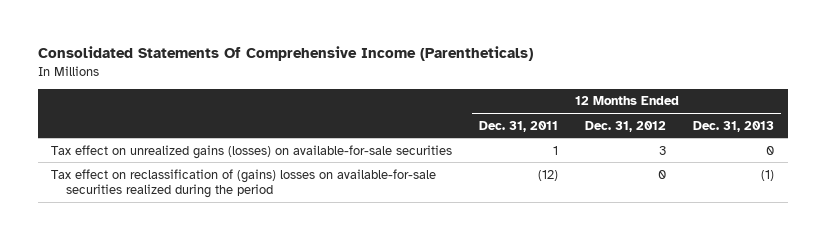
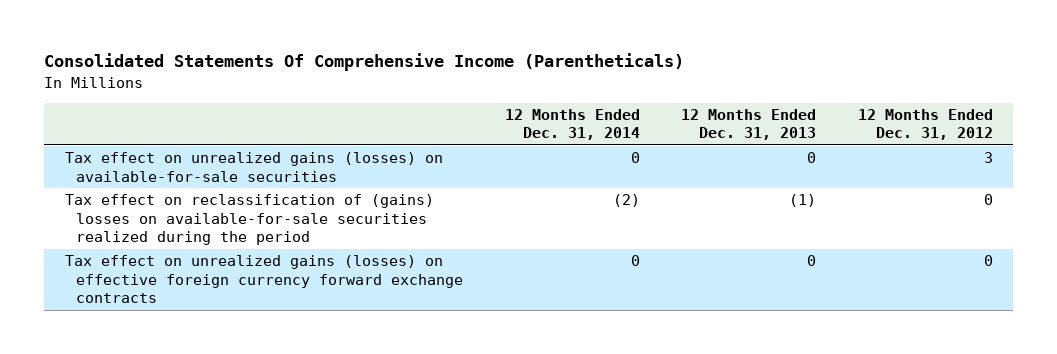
[479,120,559,132] Dec. 31, 2011 -> none
none -> [504,108,640,141] 12 Months Ended Dec. 31, 2014
none -> [64,255,464,304] Tax effect on unrealized gains (losses) on effective foreign currency forward exchange contracts

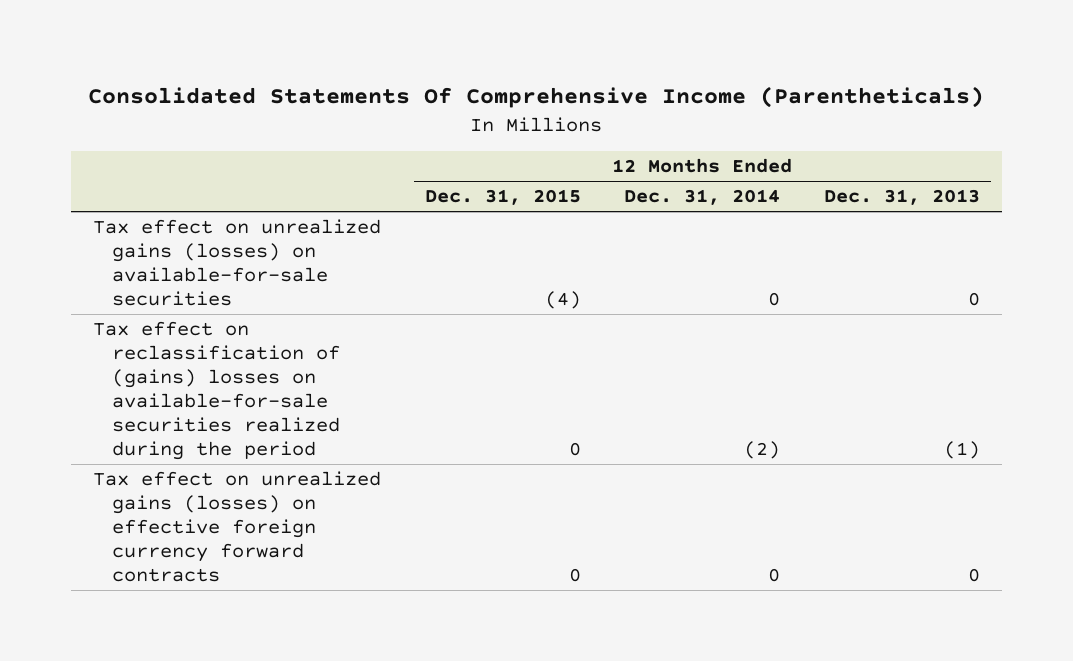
[857,108,993,141] 12 Months Ended Dec. 31, 2012 -> none
none -> [424,189,581,206] Dec. 31, 2015
[64,255,464,304] Tax effect on unrealized gains (losses) on effective foreign currency forward exchange contracts -> [92,471,381,583] Tax effect on unrealized gains (losses) on effective foreign currency forward contracts

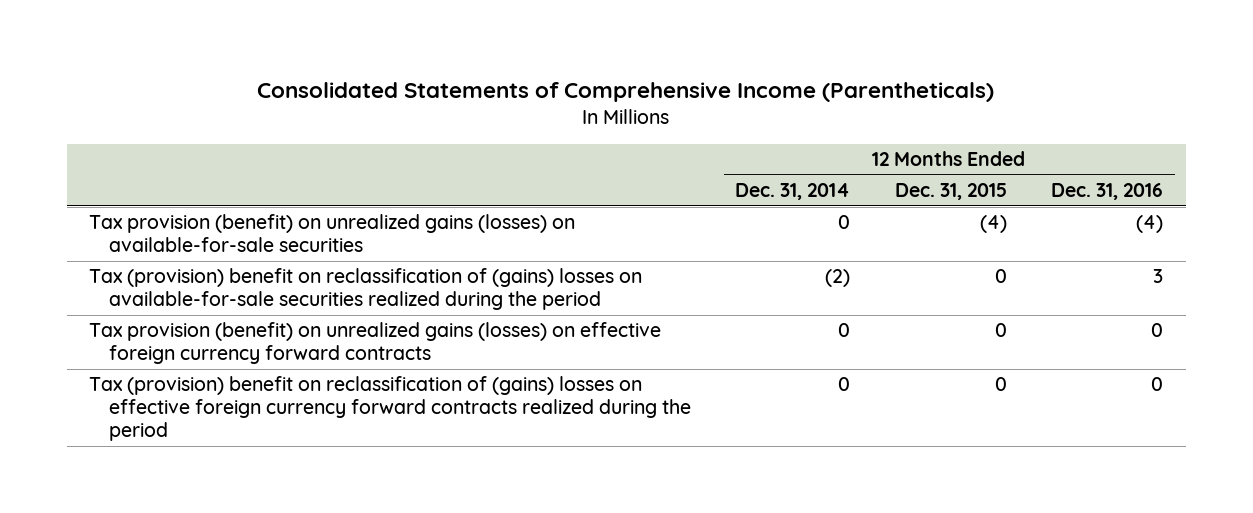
[88,85,985,108] Consolidated Statements Of Comprehensive Income (Parentheticals) -> [257,81,995,102] Consolidated Statements of Comprehensive Income (Parentheticals)
[823,189,980,206] Dec. 31, 2013 -> none
none -> [1051,183,1164,201] Dec. 31, 2016
[92,219,381,307] Tax effect on unrealized gains (losses) on available-for-sale securities -> [89,214,576,253] Tax provision (benefit) on unrealized gains (losses) on available-for-sale securities
[92,321,340,461] Tax effect on reclassification of (gains) losses on available-for-sale securities realized during the period -> [89,268,643,311] Tax (provision) benefit on reclassification of (gains) losses on available-for-sale securities realized during the period
[92,471,381,583] Tax effect on unrealized gains (losses) on effective foreign currency forward contracts -> [89,322,662,365] Tax provision (benefit) on unrealized gains (losses) on effective foreign currency forward contracts
none -> [89,376,691,442] Tax (provision) benefit on reclassification of (gains) losses on effective foreign currency forward contracts realized during the period

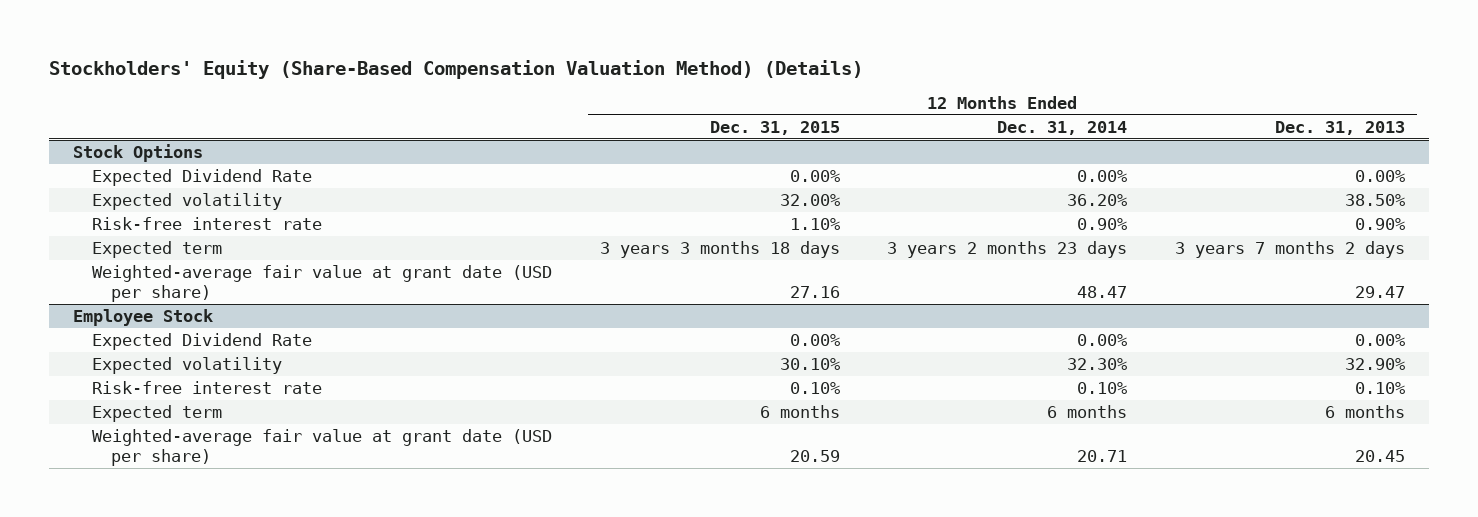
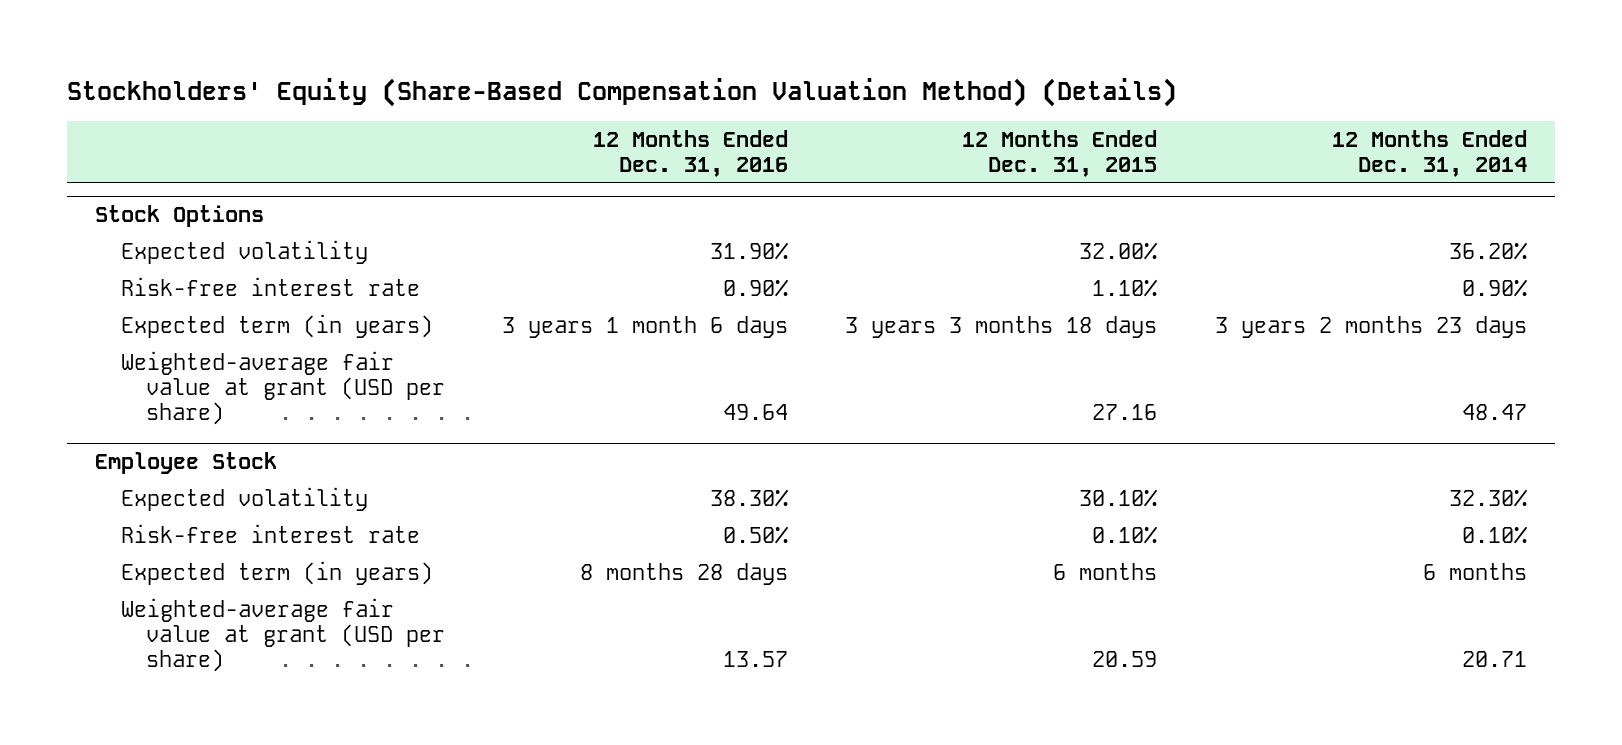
[1275,120,1406,135] Dec. 31, 2013 -> none
none -> [593,129,789,178] 12 Months Ended Dec. 31, 2016
[92,168,313,186] Expected Dividend Rate -> none
[92,240,223,258] Expected term -> [120,313,433,338] Expected term (in years)
[92,264,553,302] Weighted-average fair value at grant date (USD per share) -> [120,350,446,426] Weighted-average fair value at grant (USD per share)
[92,332,313,350] Expected Dividend Rate -> none
[92,404,223,422] Expected term -> [120,560,433,585] Expected term (in years)
[92,428,553,466] Weighted-average fair value at grant date (USD per share) -> [120,597,446,673] Weighted-average fair value at grant (USD per share)

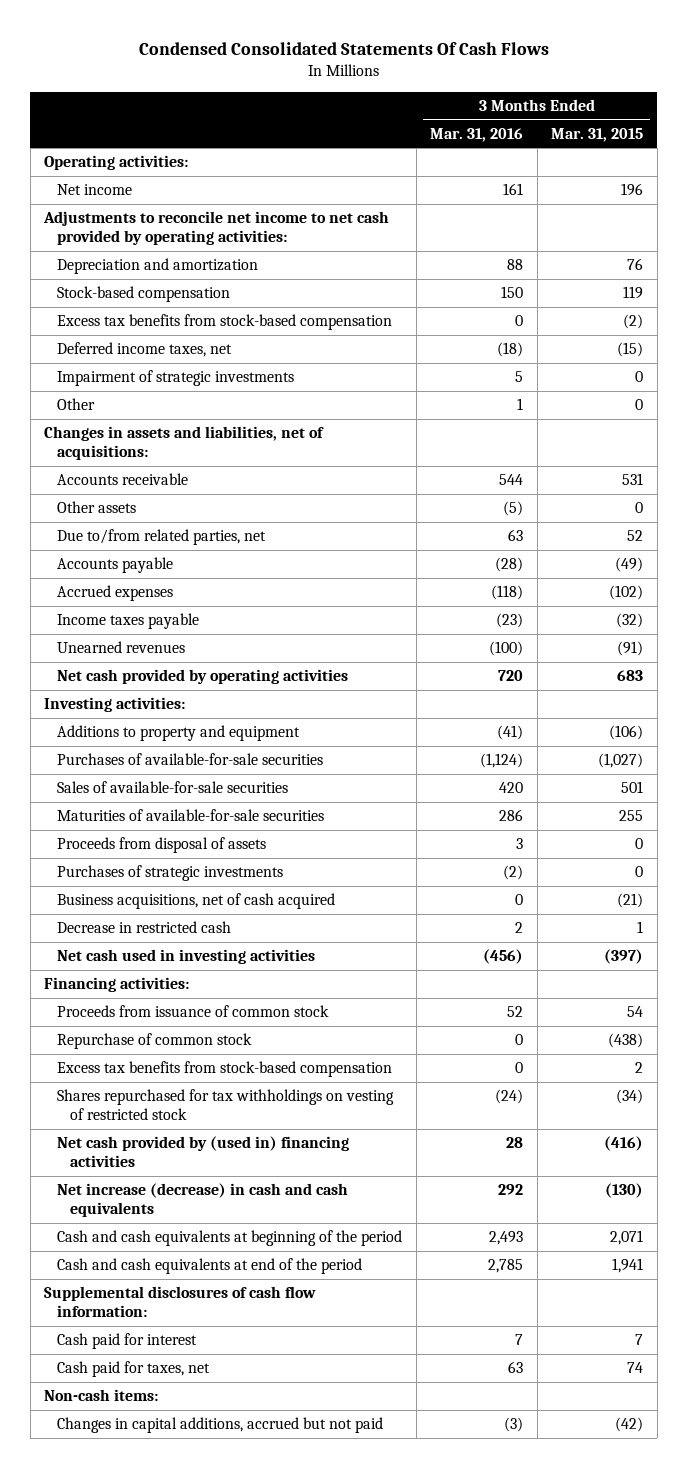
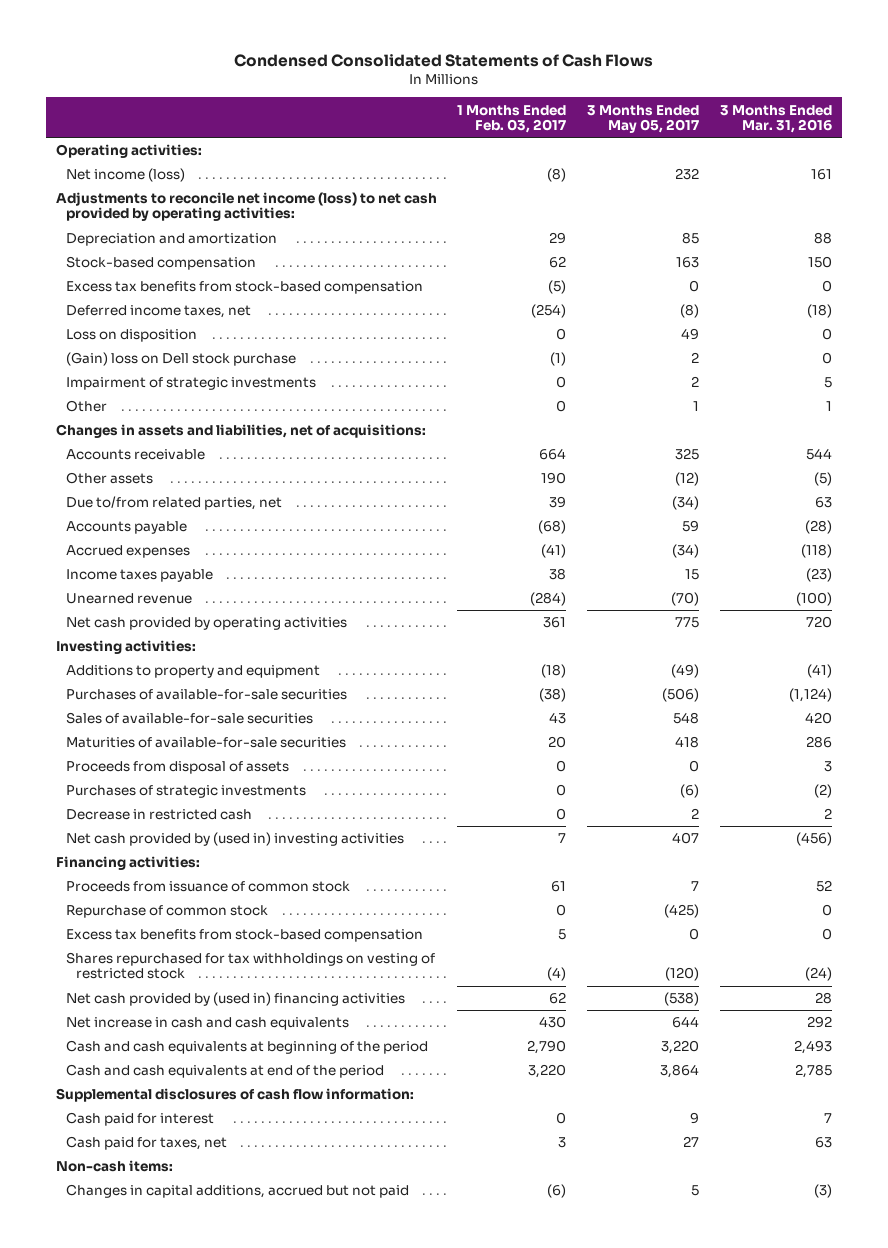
[138,41,549,55] Condensed Consolidated Statements Of Cash Flows -> [233,54,653,68] Condensed Consolidated Statements of Cash Flows
[551,127,644,142] Mar. 31, 2015 -> none
none -> [457,104,567,133] 1 Months Ended Feb. 03, 2017
none -> [587,104,700,133] 3 Months Ended May 05, 2017
[57,184,133,196] Net income -> [65,168,185,183] Net income (loss)
[43,211,390,246] Adjustments to reconcile net income to net cash provided by operating activities: -> [55,192,437,222] Adjustments to reconcile net income (loss) to net cash provided by operating activities:
none -> [65,329,197,343] Loss on disposition
none -> [65,352,296,367] (Gain) loss on Dell stock purchase
[57,641,186,654] Unearned revenues -> [65,593,192,605] Unearned revenue
[57,893,336,910] Business acquisitions, net of cash acquired -> none
[57,949,316,965] Net cash used in investing activities -> [65,832,404,847] Net cash provided by (used in) investing activities
[57,1183,349,1218] Net increase (decrease) in cash and cash equivalents -> [65,1017,349,1031] Net increase in cash and cash equivalents

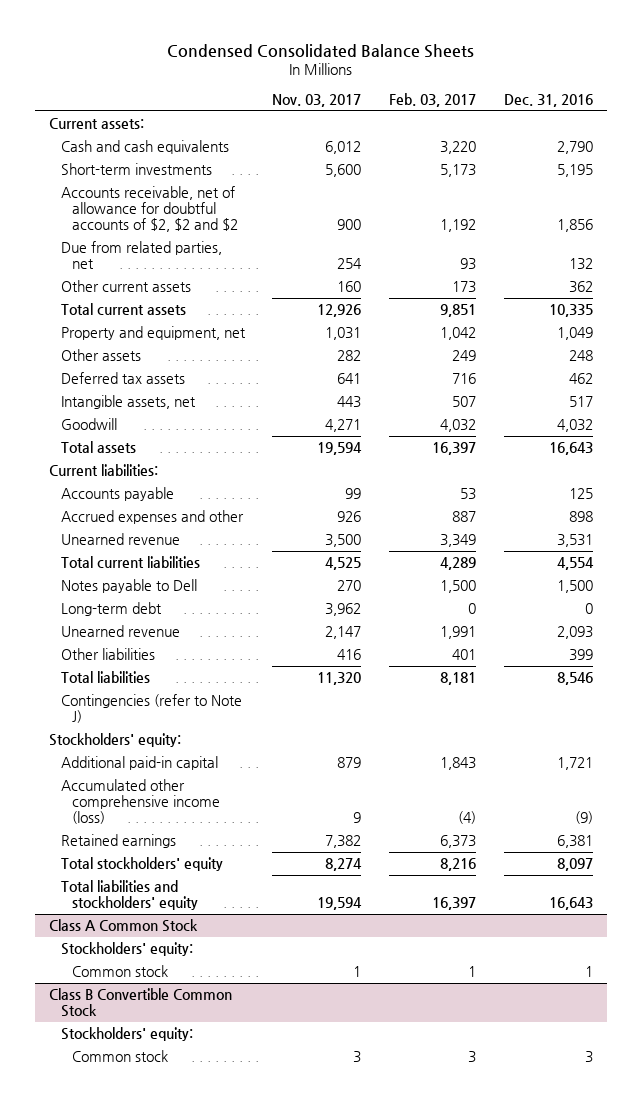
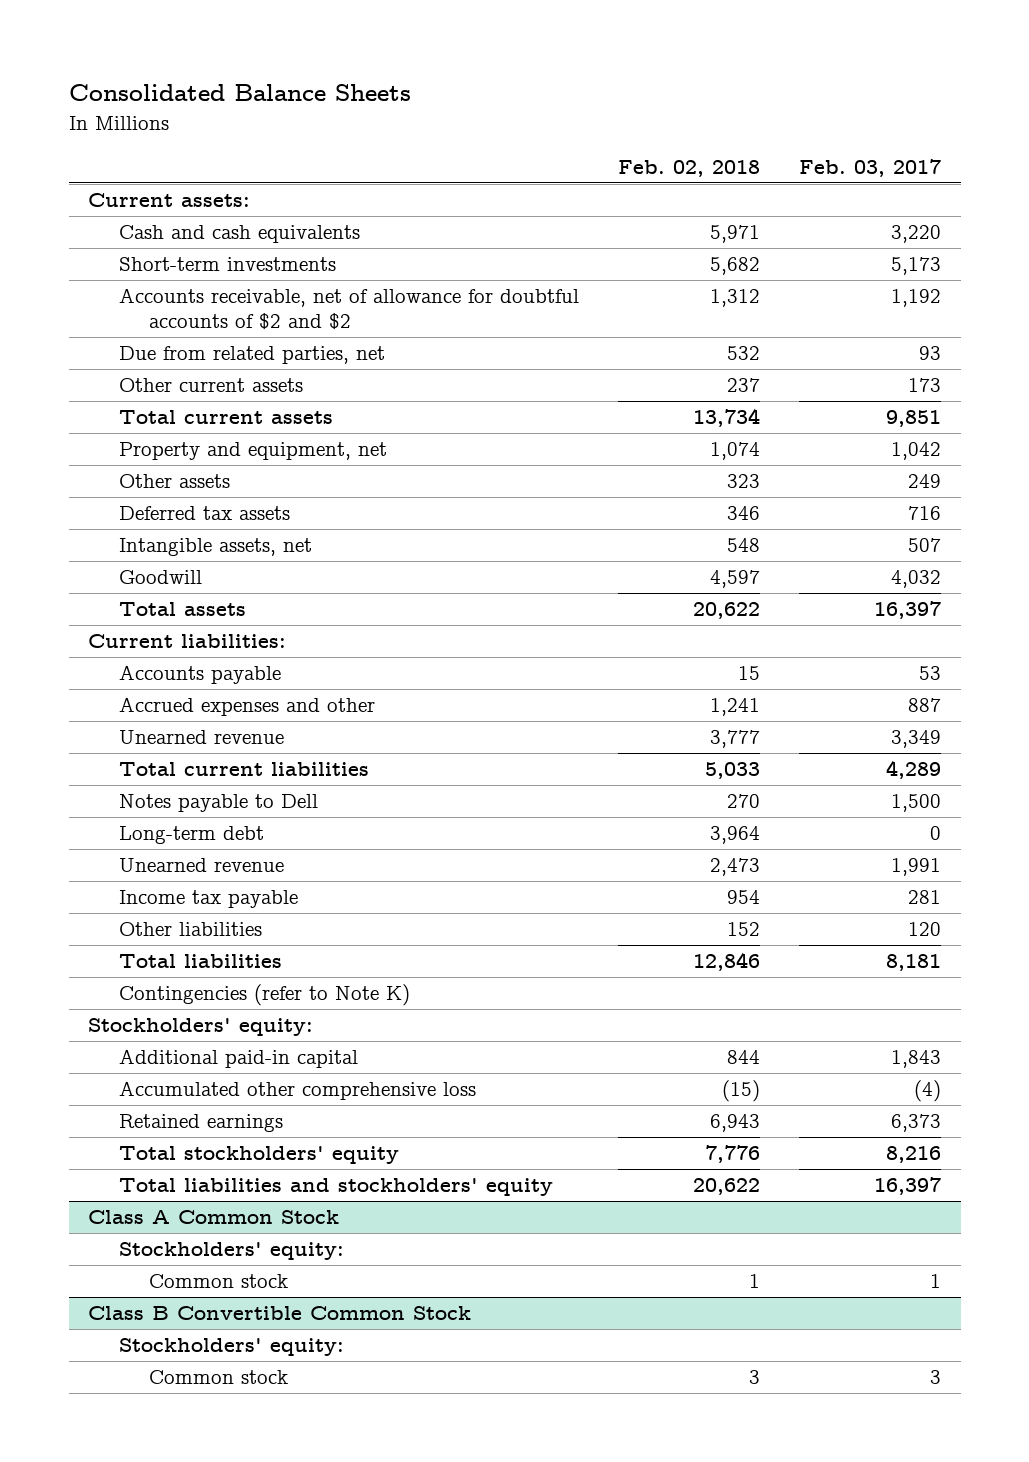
[167,44,475,59] Condensed Consolidated Balance Sheets -> [68,84,411,102] Consolidated Balance Sheets
[272,93,362,107] Nov. 03, 2017 -> none
[504,93,594,107] Dec. 31, 2016 -> none
none -> [617,159,760,177] Feb. 02, 2018
[60,186,239,232] Accounts receivable, net of allowance for doubtful accounts of $2, $2 and $2 -> [118,288,579,330] Accounts receivable, net of allowance for doubtful accounts of $2 and $2
none -> [118,890,298,909] Income tax payable
[452,649,477,661] 401 -> [907,922,941,937] 120
[60,694,242,724] Contingencies (refer to Note J) -> [118,984,410,1007] Contingencies (refer to Note K)
[60,779,221,824] Accumulated other comprehensive income (loss) -> [118,1081,476,1101] Accumulated other comprehensive loss

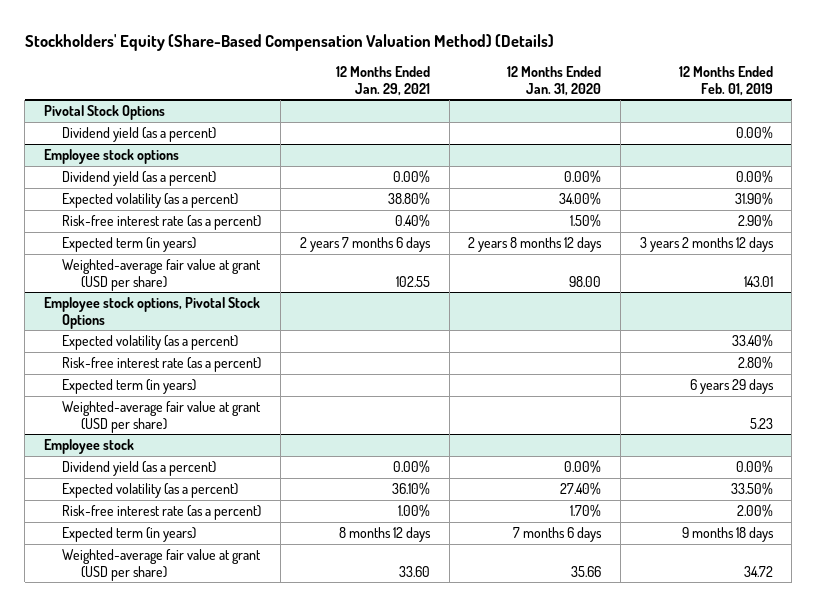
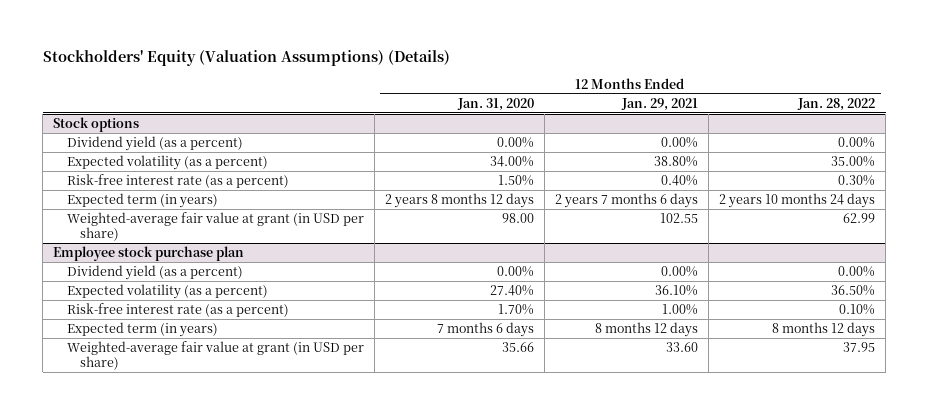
[24,33,554,51] Stockholders' Equity (Share-Based Compensation Valuation Method) (Details) -> [42,50,450,67] Stockholders' Equity (Valuation Assumptions) (Details)
[678,66,773,96] 12 Months Ended Feb. 01, 2019 -> none
none -> [797,97,876,111] Jan. 28, 2022
[44,105,166,121] Pivotal Stock Options -> none
[62,127,217,143] Dividend yield (as a percent) -> none
[44,149,180,165] Employee stock options -> [53,117,140,133] Stock options
[44,297,261,329] Employee stock options, Pivotal Stock Options -> none
[62,335,239,351] Expected volatility (as a percent) -> none
[62,357,262,373] Risk-free interest rate (as a percent) -> none
[62,379,197,395] Expected term (in years) -> none
[62,401,262,433] Weighted-average fair value at grant (USD per share) -> none
[62,259,262,291] Weighted-average fair value at grant (USD per share) -> [66,212,364,241] Weighted-average fair value at grant (in USD per share)
[44,439,135,455] Employee stock -> [53,246,245,262] Employee stock purchase plan
[62,549,262,581] Weighted-average fair value at grant (USD per share) -> [66,341,364,370] Weighted-average fair value at grant (in USD per share)

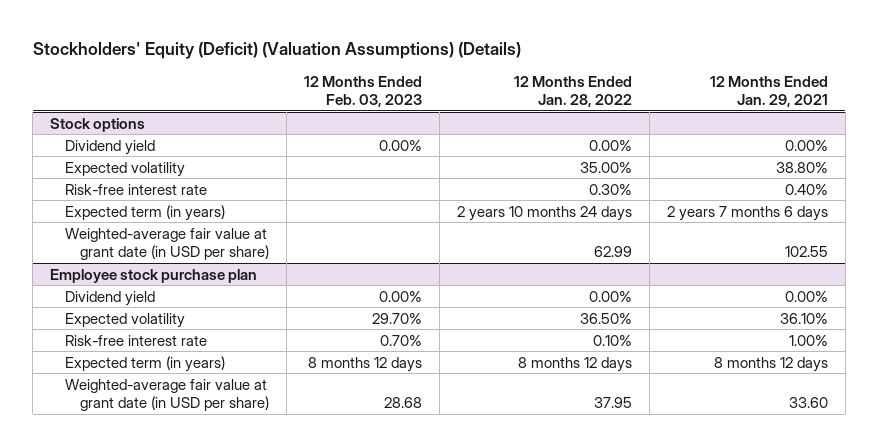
[42,50,450,67] Stockholders' Equity (Valuation Assumptions) (Details) -> [32,42,521,60] Stockholders' Equity (Deficit) (Valuation Assumptions) (Details)
[456,97,534,111] Jan. 31, 2020 -> none
none -> [303,75,422,108] 12 Months Ended Feb. 03, 2023
[66,136,243,152] Dividend yield (as a percent) -> [64,139,155,155] Dividend yield
[66,155,268,171] Expected volatility (as a percent) -> [64,161,185,177] Expected volatility
[66,174,289,189] Risk-free interest rate (as a percent) -> [64,183,207,195] Risk-free interest rate
[66,212,364,241] Weighted-average fair value at grant (in USD per share) -> [64,227,269,260] Weighted-average fair value at grant date (in USD per share)
[66,265,243,281] Dividend yield (as a percent) -> [64,290,155,306] Dividend yield
[66,284,268,300] Expected volatility (as a percent) -> [64,312,185,328] Expected volatility
[66,303,289,318] Risk-free interest rate (as a percent) -> [64,334,207,346] Risk-free interest rate
[66,341,364,370] Weighted-average fair value at grant (in USD per share) -> [64,378,269,411] Weighted-average fair value at grant date (in USD per share)

